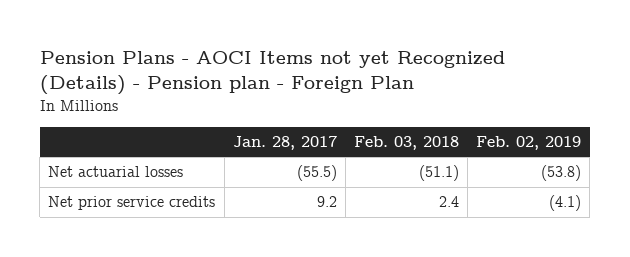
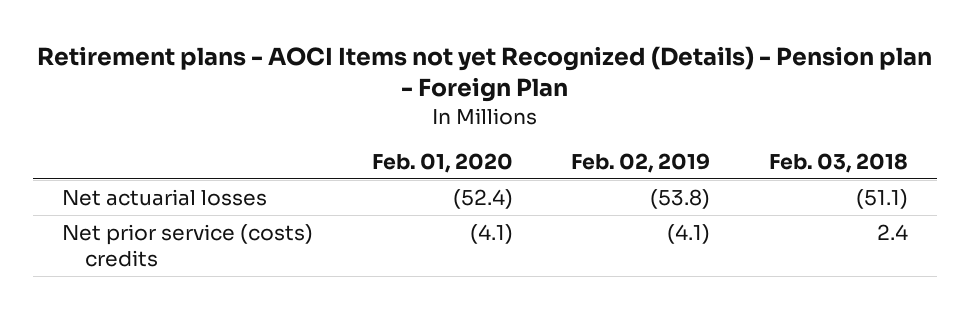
[39,51,505,96] Pension Plans - AOCI Items not yet Recognized (Details) - Pension plan - Foreign Plan -> [37,45,933,103] Retirement plans - AOCI Items not yet Recognized (Details) - Pension plan - Foreign Plan
[232,135,337,150] Jan. 28, 2017 -> none
none -> [371,152,513,173] Feb. 01, 2020
[48,196,216,211] Net prior service credits -> [62,223,314,268] Net prior service (costs) credits

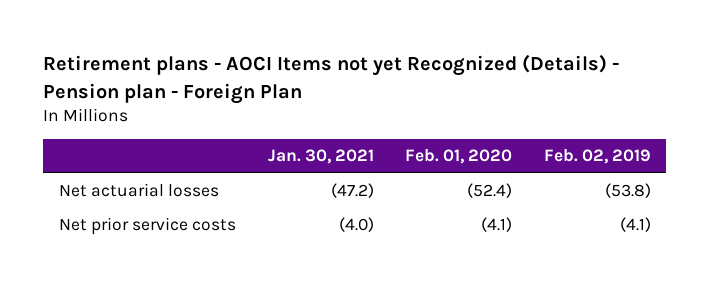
[768,152,908,173] Feb. 03, 2018 -> none
none -> [267,149,374,165] Jan. 30, 2021
[62,223,314,268] Net prior service (costs) credits -> [59,217,237,236] Net prior service costs

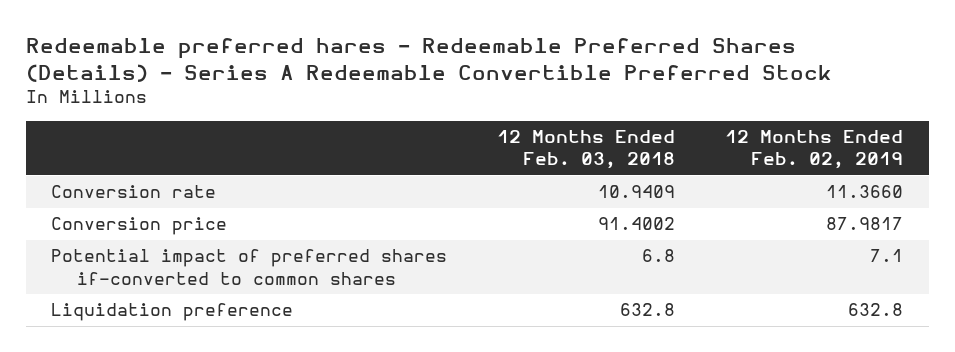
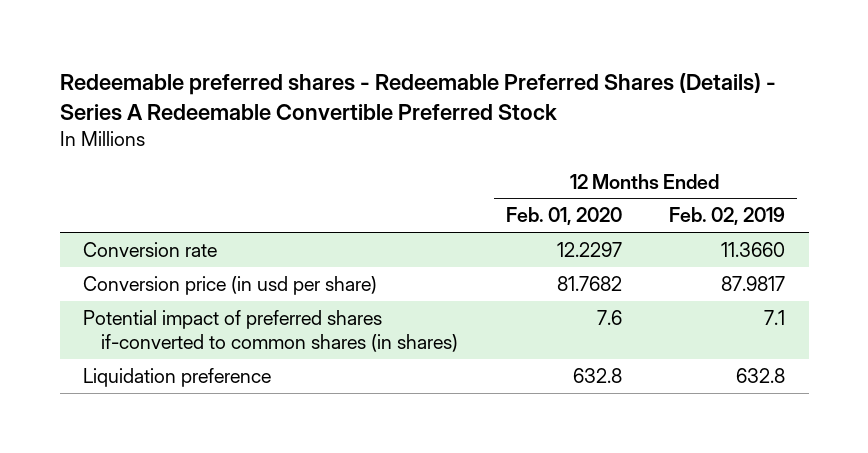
[26,38,833,83] Redeemable preferred hares - Redeemable Preferred Shares (Details) - Series A Redeemable Convertible Preferred Stock -> [59,72,776,121] Redeemable preferred shares - Redeemable Preferred Shares (Details) - Series A Redeemable Convertible Preferred Stock
[497,130,676,170] 12 Months Ended Feb. 03, 2018 -> none
none -> [505,207,622,226] Feb. 01, 2020
[51,217,228,236] Conversion price -> [83,275,378,295] Conversion price (in usd per share)
[51,249,448,285] Potential impact of preferred shares if-converted to common shares -> [83,309,459,353] Potential impact of preferred shares if-converted to common shares (in shares)

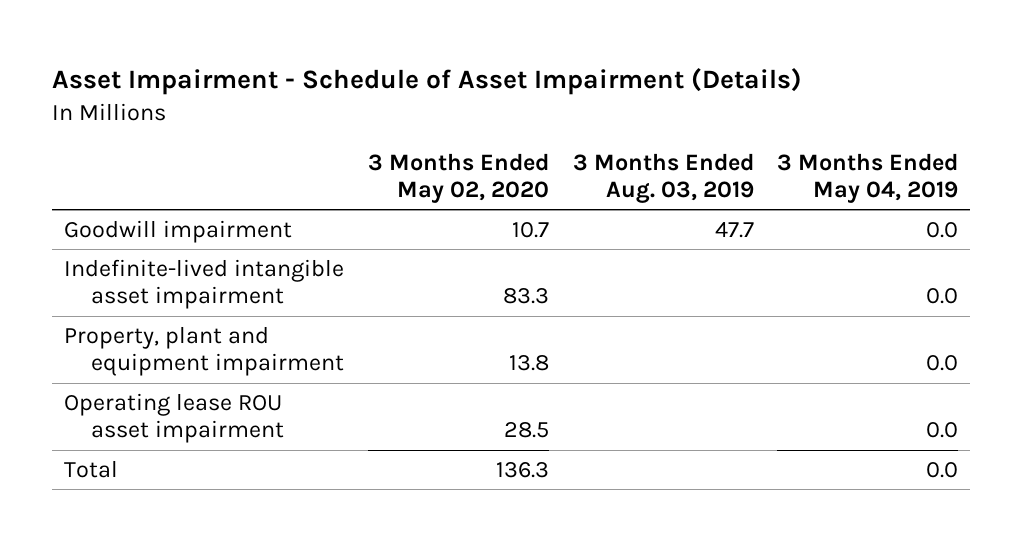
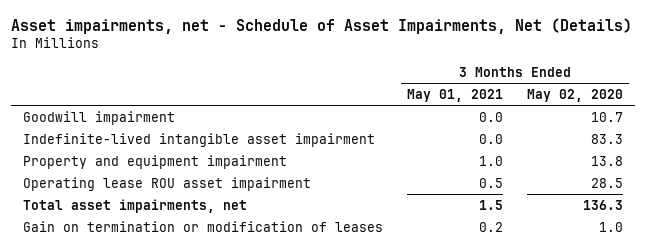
[52,68,803,96] Asset Impairment - Schedule of Asset Impairment (Details) -> [10,17,632,34] Asset impairments, net - Schedule of Asset Impairments, Net (Details)
[572,152,754,204] 3 Months Ended Aug. 03, 2019 -> none
[777,152,959,204] 3 Months Ended May 04, 2019 -> none
none -> [406,88,503,102] May 01, 2021
[63,325,344,377] Property, plant and equipment impairment -> [22,154,287,169] Property and equipment impairment
[63,459,118,478] Total -> [22,198,247,213] Total asset impairments, net
none -> [22,220,383,232] Gain on termination or modification of leases

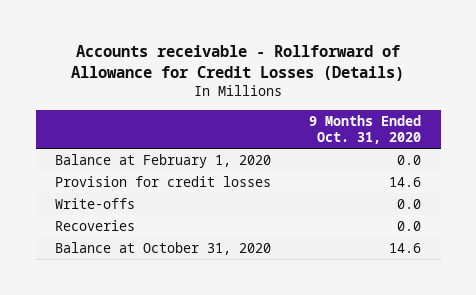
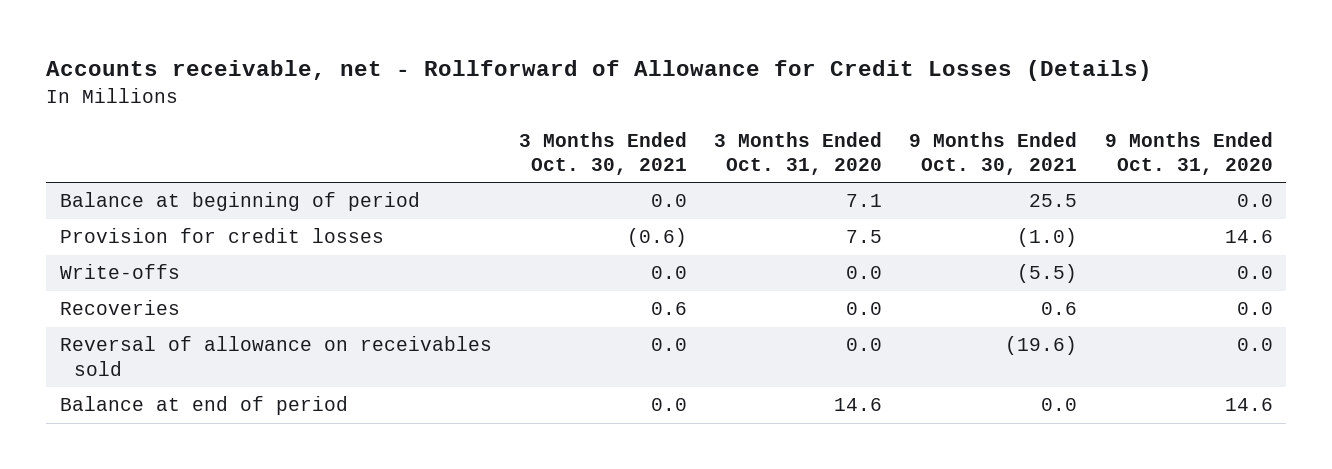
[71,44,405,81] Accounts receivable - Rollforward of Allowance for Credit Losses (Details) -> [45,60,1152,82] Accounts receivable, net - Rollforward of Allowance for Credit Losses (Details)
none -> [518,131,687,175] 3 Months Ended Oct. 30, 2021
none -> [714,131,883,175] 3 Months Ended Oct. 31, 2020
none -> [909,131,1078,175] 9 Months Ended Oct. 30, 2021
[54,154,271,169] Balance at February 1, 2020 -> [59,192,420,212] Balance at beginning of period
none -> [59,336,492,376] Reversal of allowance on receivables sold
[54,242,271,256] Balance at October 31, 2020 -> [59,396,348,416] Balance at end of period

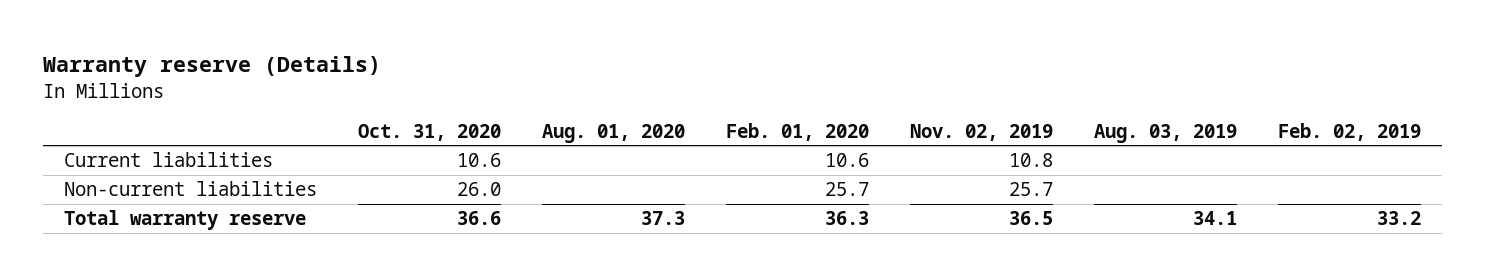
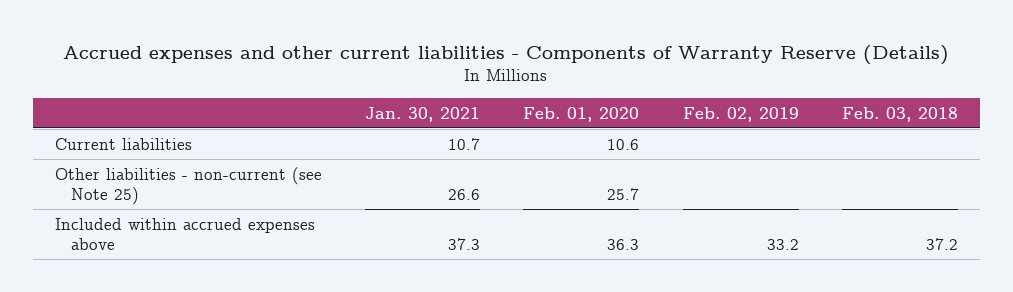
[43,56,382,78] Warranty reserve (Details) -> [63,44,950,65] Accrued expenses and other current liabilities - Components of Warranty Reserve (Details)
[357,123,501,141] Oct. 31, 2020 -> none
[541,123,685,143] Aug. 01, 2020 -> none
[909,123,1053,141] Nov. 02, 2019 -> none
[1094,123,1238,143] Aug. 03, 2019 -> none
none -> [365,106,481,122] Jan. 30, 2021
none -> [842,106,959,122] Feb. 03, 2018
[63,181,317,197] Non-current liabilities -> [54,166,322,205] Other liabilities - non-current (see Note 25)
[63,210,306,231] Total warranty reserve -> [54,217,315,250] Included within accrued expenses above

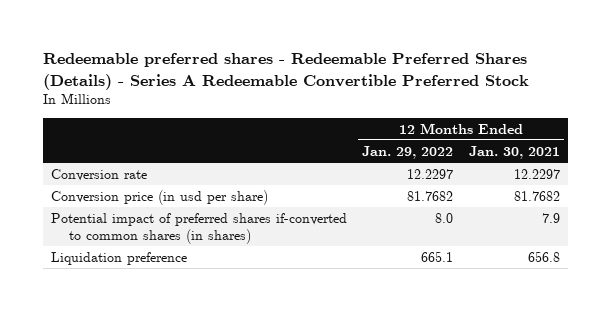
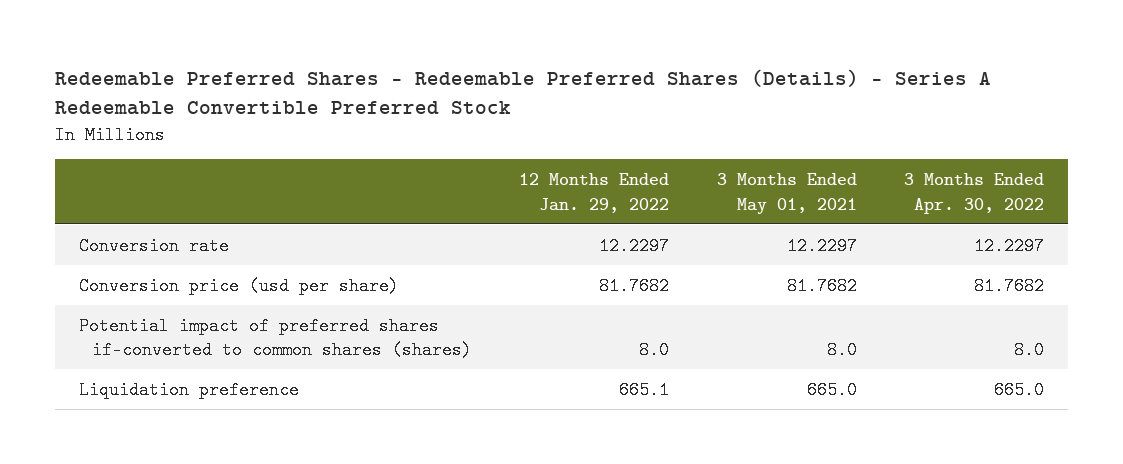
[42,53,529,90] Redeemable preferred shares - Redeemable Preferred Shares (Details) - Series A Redeemable Convertible Preferred Stock -> [54,68,991,116] Redeemable Preferred Shares - Redeemable Preferred Shares (Details) - Series A Redeemable Convertible Preferred Stock
[469,145,561,159] Jan. 30, 2021 -> none
none -> [716,172,857,214] 3 Months Ended May 01, 2021
none -> [904,172,1045,214] 3 Months Ended Apr. 30, 2022
[50,189,268,205] Conversion price (in usd per share) -> [78,276,399,295] Conversion price (usd per share)
[50,212,347,244] Potential impact of preferred shares if-converted to common shares (in shares) -> [78,316,473,360] Potential impact of preferred shares if-converted to common shares (shares)

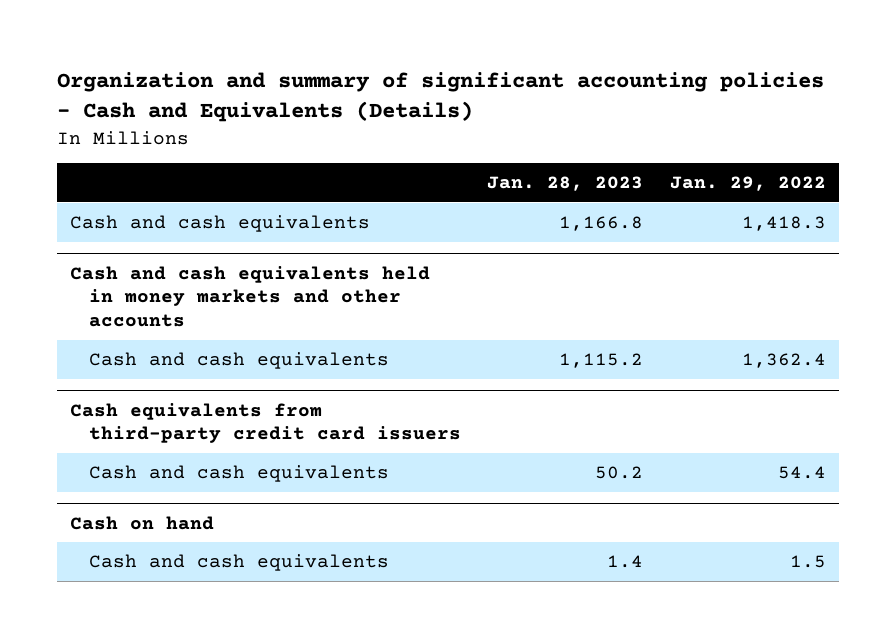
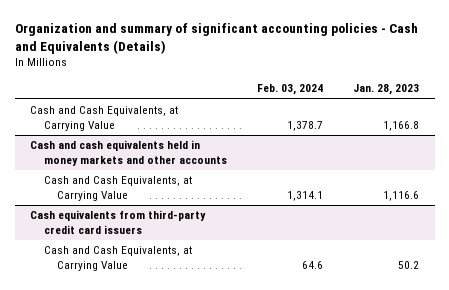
[670,176,827,192] Jan. 29, 2022 -> none
none -> [256,84,323,96] Feb. 03, 2024
[70,214,371,232] Cash and cash equivalents -> [29,106,178,131] Cash and Cash Equivalents, at Carrying Value
[88,351,389,369] Cash and cash equivalents -> [43,176,192,201] Cash and Cash Equivalents, at Carrying Value
[559,352,644,368] 1,115.2 -> [383,190,420,201] 1,116.6
[70,515,215,530] Cash on hand -> none
[88,553,389,571] Cash and cash equivalents -> none
[88,464,389,482] Cash and cash equivalents -> [43,246,192,271] Cash and Cash Equivalents, at Carrying Value

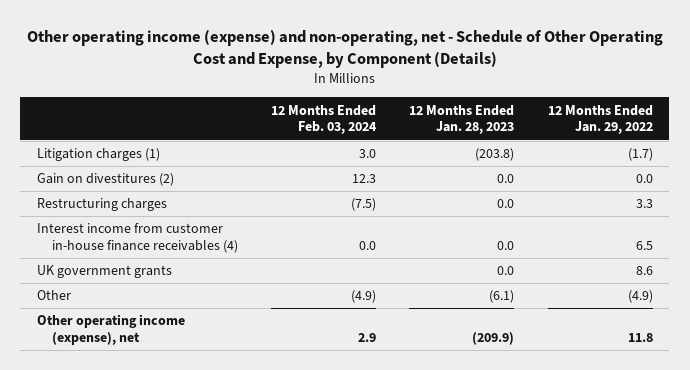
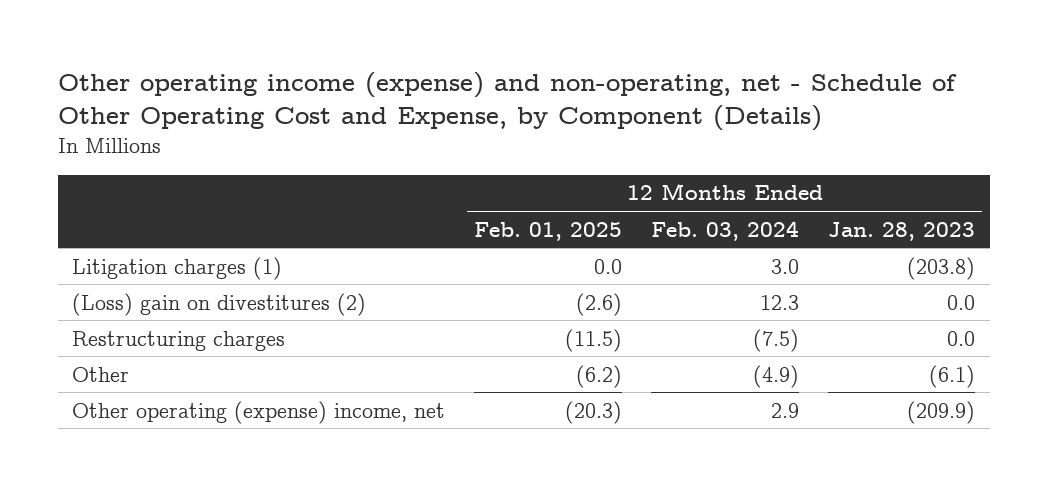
[547,104,653,135] 12 Months Ended Jan. 29, 2022 -> none
none -> [474,221,623,241] Feb. 01, 2025
[36,173,174,187] Gain on divestitures (2) -> [72,292,367,316] (Loss) gain on divestitures (2)
[36,223,238,254] Interest income from customer in-house finance receivables (4) -> none
[36,265,172,279] UK government grants -> none
[36,314,185,346] Other operating income (expense), net -> [72,400,446,424] Other operating (expense) income, net

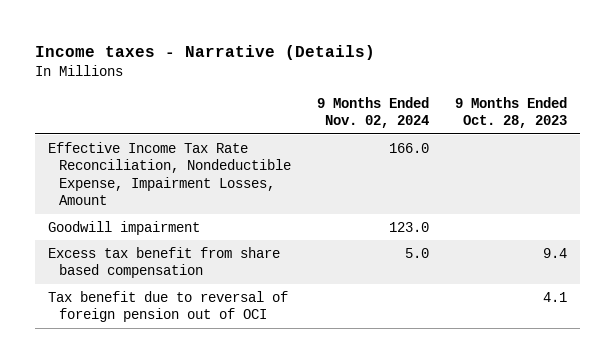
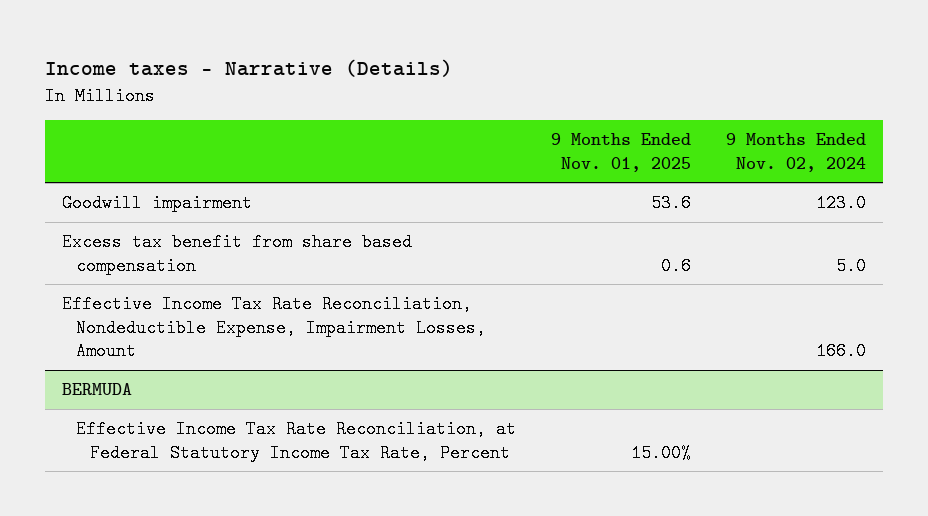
[454,96,567,129] 9 Months Ended Oct. 28, 2023 -> none
none -> [550,133,691,172] 9 Months Ended Nov. 01, 2025
[48,290,289,323] Tax benefit due to reversal of foreign pension out of OCI -> none
[48,141,291,206] Effective Income Tax Rate Reconciliation, Nondeductible Expense, Impairment Losses, Amount -> [62,295,487,361] Effective Income Tax Rate Reconciliation, Nondeductible Expense, Impairment Losses, Amount
none -> [62,383,133,396] BERMUDA
none -> [76,420,517,462] Effective Income Tax Rate Reconciliation, at Federal Statutory Income Tax Rate, Percent

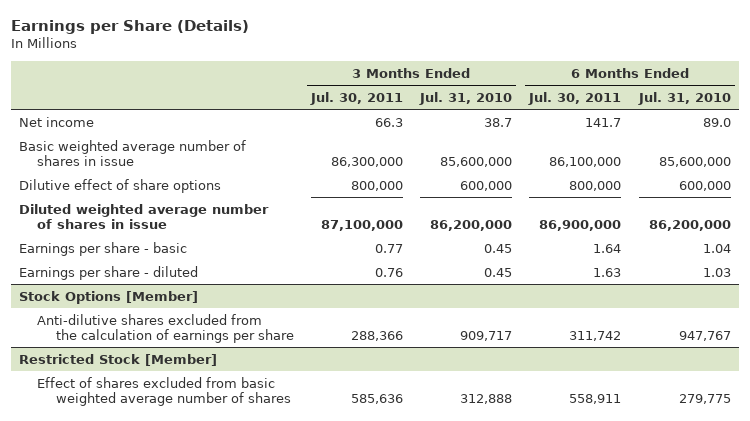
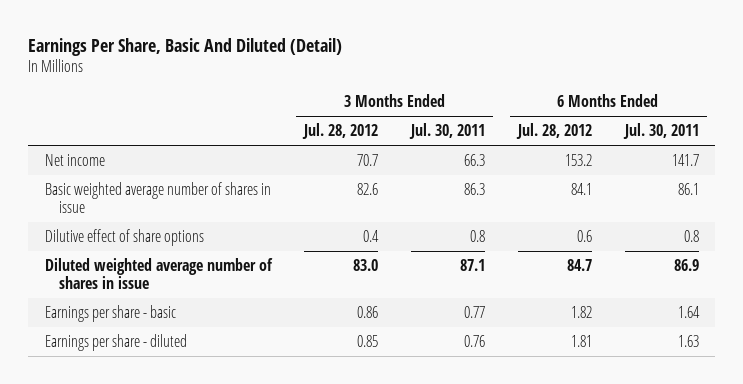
[10,19,249,34] Earnings per Share (Details) -> [28,37,343,56] Earnings Per Share, Basic And Diluted (Detail)
[419,91,513,105] Jul. 31, 2010 -> none
[637,91,731,105] Jul. 31, 2010 -> none
none -> [302,123,379,140] Jul. 28, 2012
none -> [515,123,592,140] Jul. 28, 2012
[330,156,403,167] 86,300,000 -> [464,182,486,195] 86.3
[549,156,622,167] 86,100,000 -> [677,182,699,195] 86.1
[350,180,403,191] 800,000 -> [470,229,486,242] 0.8
[569,180,622,191] 800,000 -> [683,229,699,242] 0.8
[320,219,403,231] 87,100,000 -> [460,258,486,271] 87.1
[539,219,622,231] 86,900,000 -> [673,258,699,271] 86.9
[19,290,199,304] Stock Options [Member] -> none
[37,313,294,343] Anti-dilutive shares excluded from the calculation of earnings per share -> none
[19,353,218,366] Restricted Stock [Member] -> none
[37,376,291,406] Effect of shares excluded from basic weighted average number of shares -> none

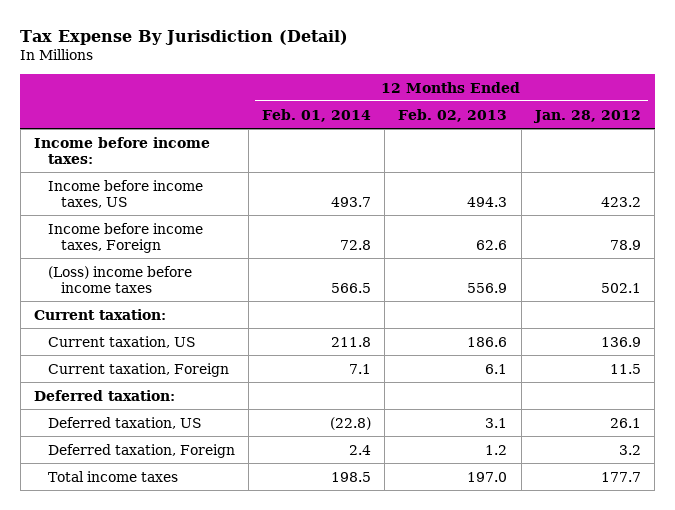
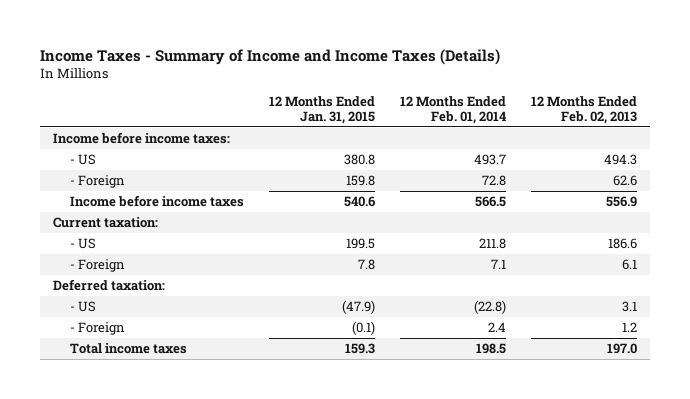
[20,29,349,45] Tax Expense By Jurisdiction (Detail) -> [40,48,501,65] Income Taxes - Summary of Income and Income Taxes (Details)
[532,109,641,123] Jan. 28, 2012 -> none
none -> [269,96,376,125] 12 Months Ended Jan. 31, 2015
[47,179,203,208] Income before income taxes, US -> [70,154,97,166] - US
[47,222,203,253] Income before income taxes, Foreign -> [70,175,126,189] - Foreign
[47,265,192,293] (Loss) income before income taxes -> [70,195,245,208] Income before income taxes
[47,335,196,348] Current taxation, US -> [70,238,97,250] - US
[47,362,229,377] Current taxation, Foreign -> [70,259,126,273] - Foreign
[47,416,202,429] Deferred taxation, US -> [70,301,97,313] - US
[47,443,235,458] Deferred taxation, Foreign -> [70,322,126,336] - Foreign

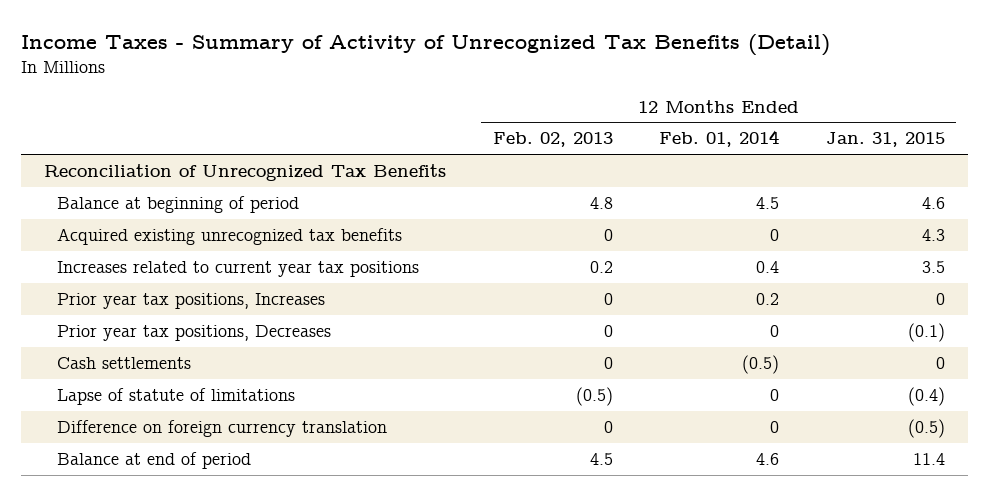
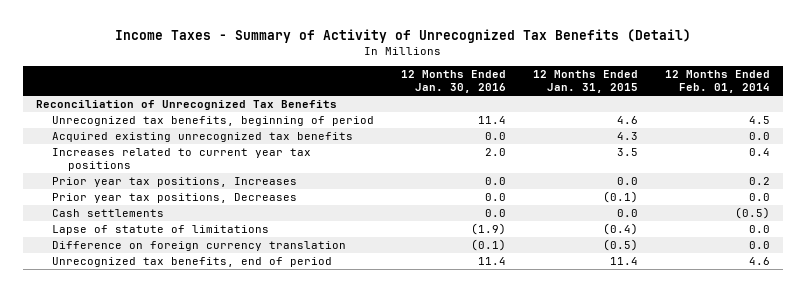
[492,132,613,148] Feb. 02, 2013 -> none
none -> [401,70,507,94] 12 Months Ended Jan. 30, 2016
[56,195,299,213] Balance at beginning of period -> [52,116,375,127] Unrecognized tax benefits, beginning of period
[770,228,780,241] 0 -> [749,132,771,141] 0.0
[935,292,945,305] 0 -> [617,177,639,186] 0.0
[770,324,780,337] 0 -> [749,193,771,202] 0.0
[935,356,945,369] 0 -> [617,209,639,218] 0.0
[770,388,780,401] 0 -> [749,225,771,234] 0.0
[770,420,780,433] 0 -> [749,241,771,250] 0.0
[56,451,251,469] Balance at end of period -> [52,257,333,268] Unrecognized tax benefits, end of period

